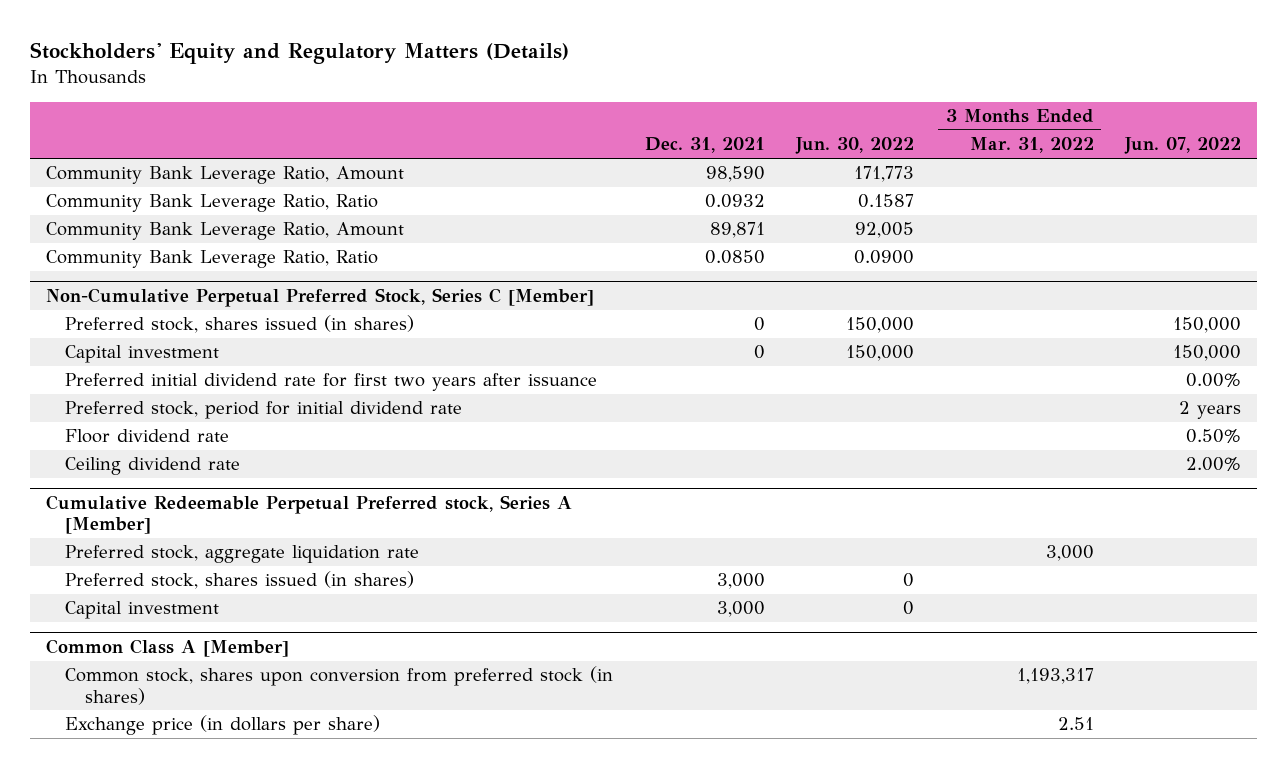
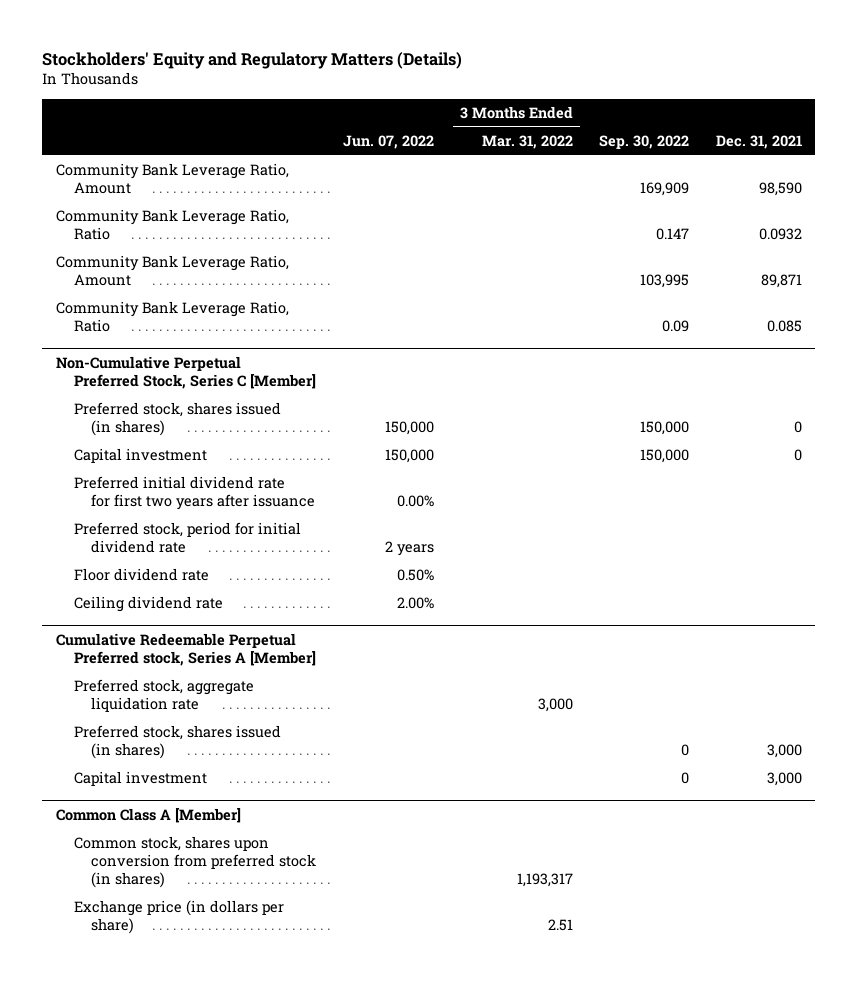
[795,137,915,155] Jun. 30, 2022 -> none
none -> [599,134,690,149] Sep. 30, 2022
[704,250,765,265] 0.0850 -> [766,320,802,333] 0.085

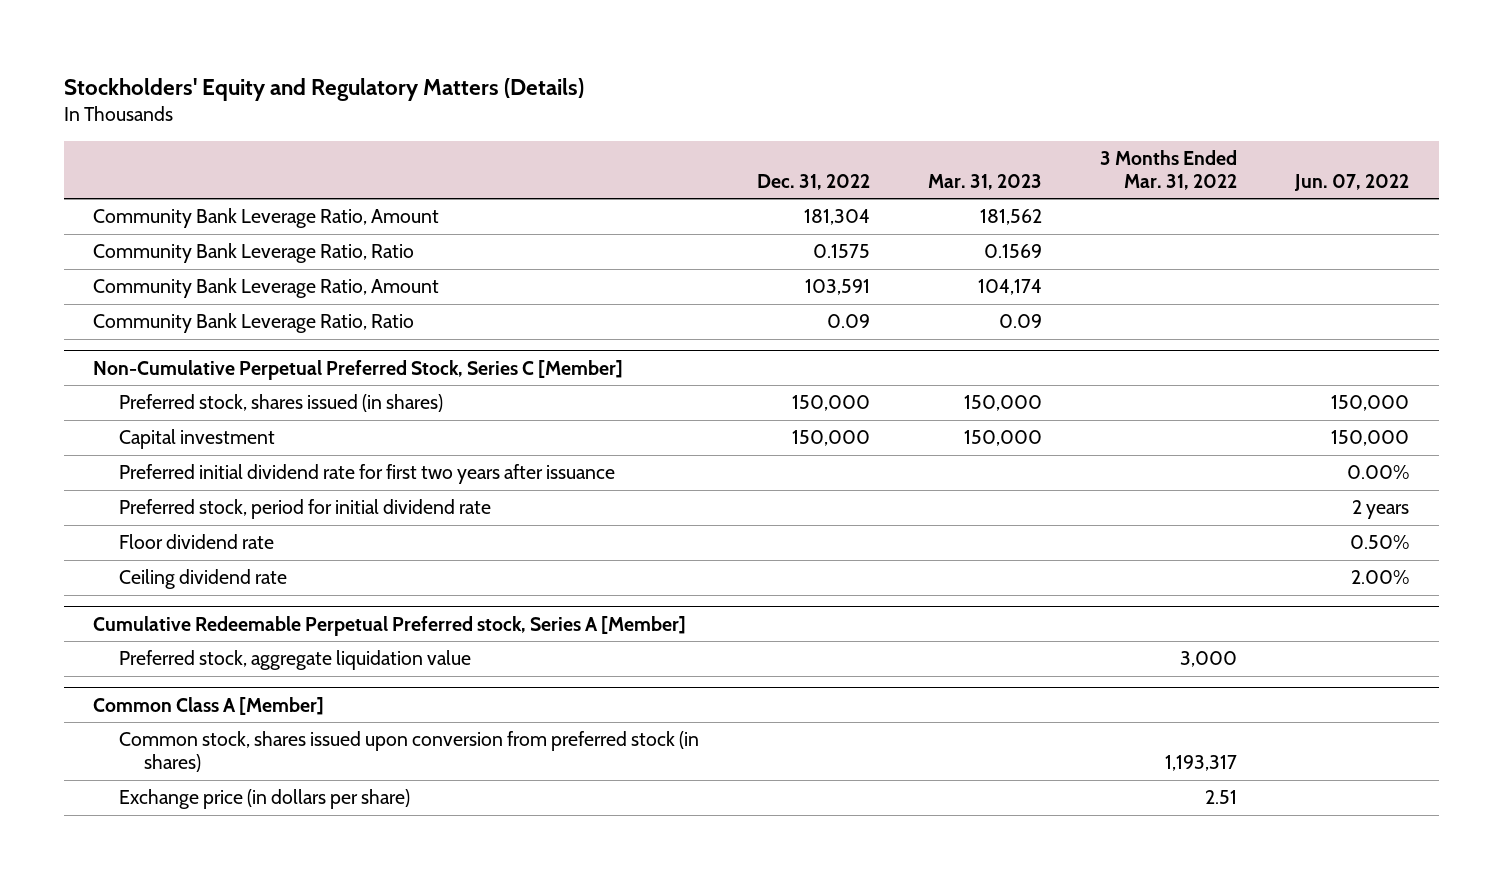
[599,134,690,149] Sep. 30, 2022 -> none
[715,134,802,149] Dec. 31, 2021 -> none
none -> [756,173,870,190] Dec. 31, 2022
none -> [927,173,1042,190] Mar. 31, 2023
[73,725,281,760] Preferred stock, shares issued (in shares) -> none
[73,771,207,787] Capital investment -> none
[73,679,254,713] Preferred stock, aggregate liquidation rate -> [118,650,471,671] Preferred stock, aggregate liquidation value
[73,836,317,888] Common stock, shares upon conversion from preferred stock (in shares) -> [118,731,699,773] Common stock, shares issued upon conversion from preferred stock (in shares)

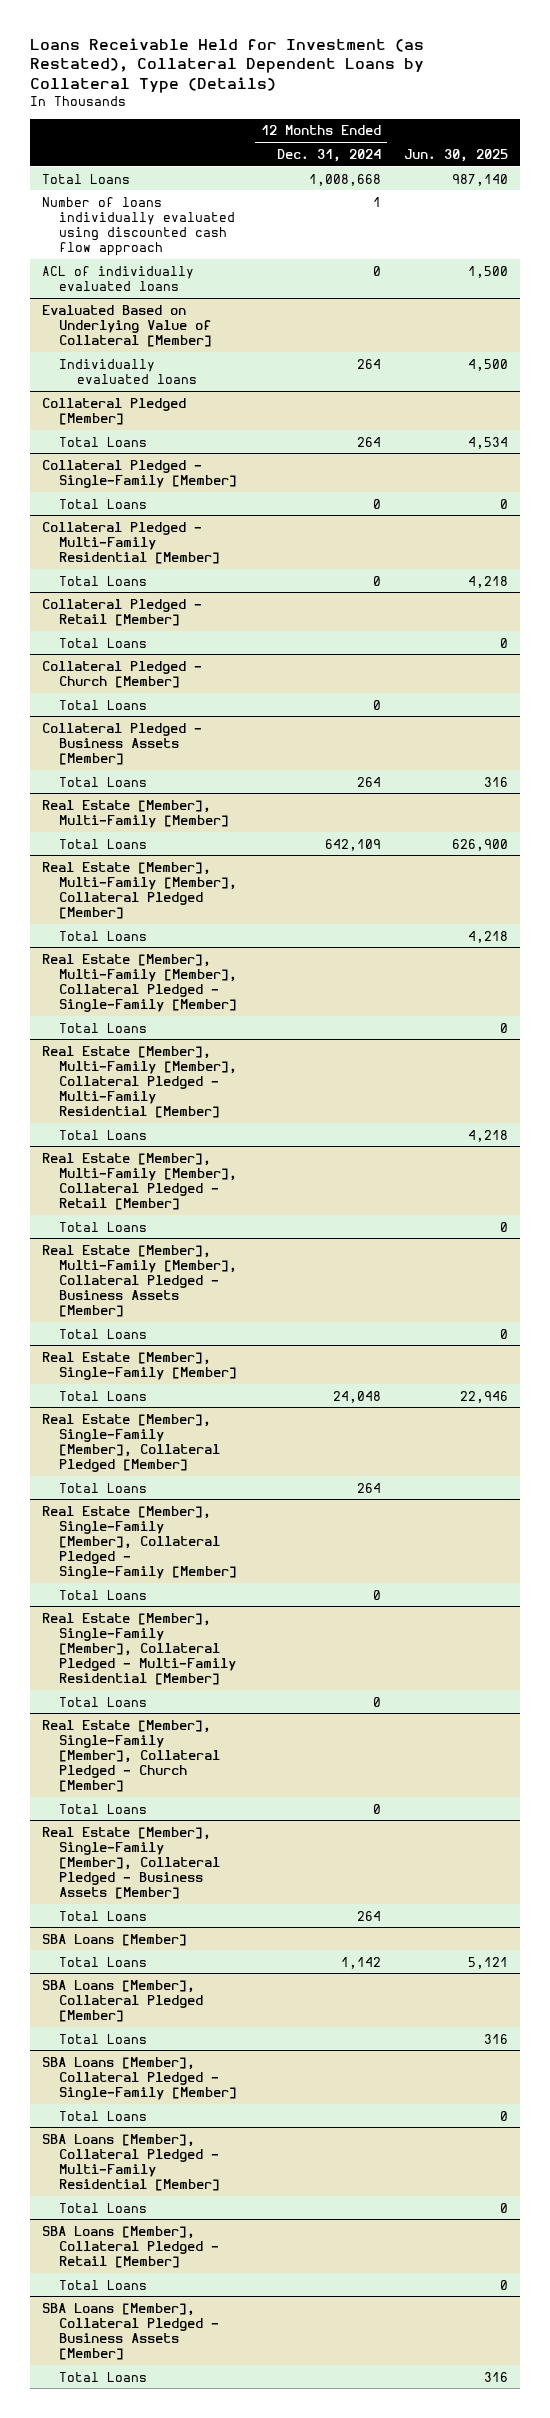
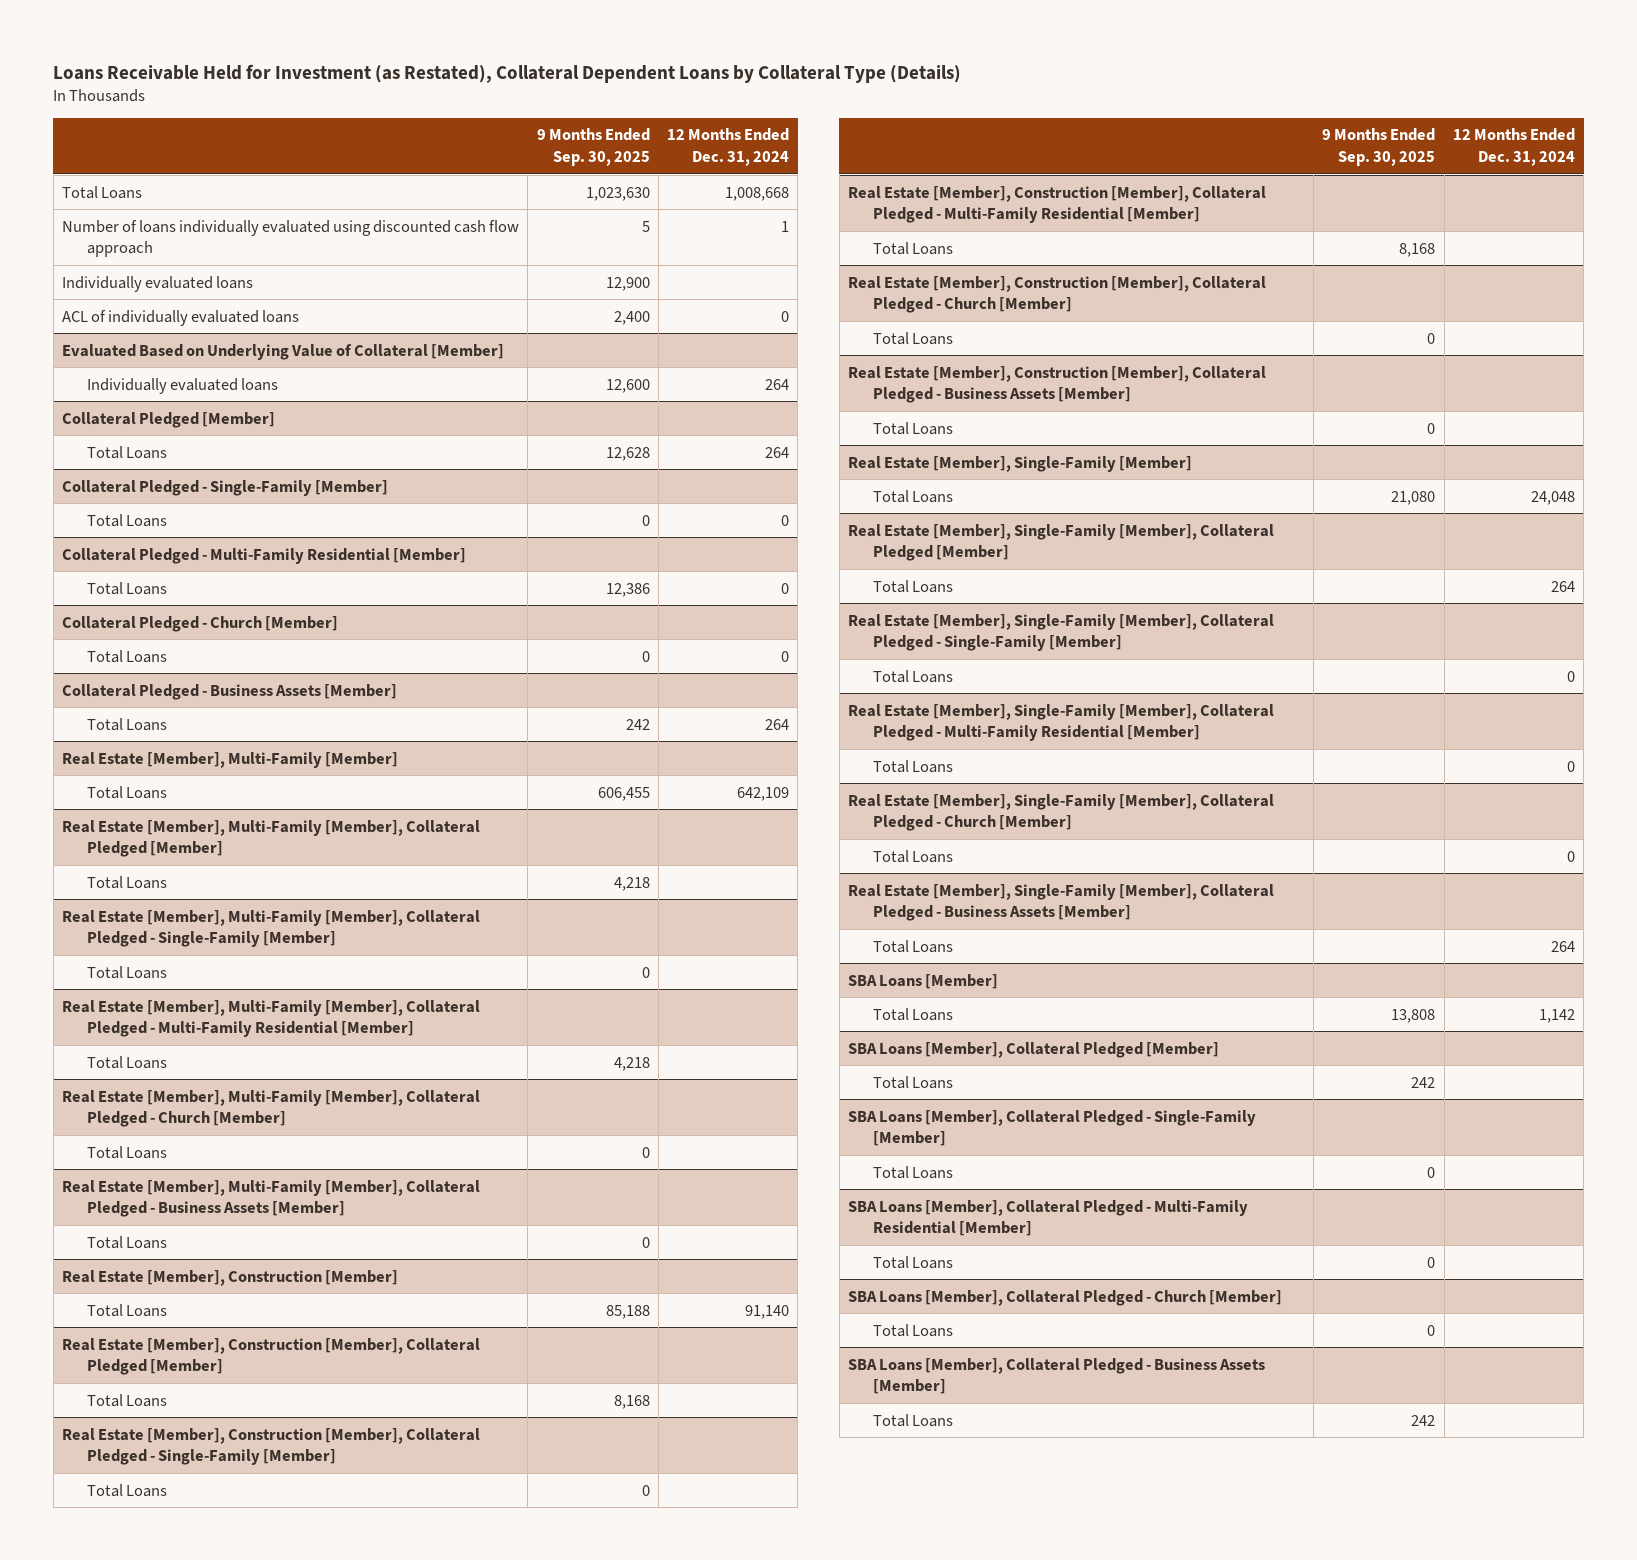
[404,148,509,162] Jun. 30, 2025 -> none
none -> [536,128,650,166] 9 Months Ended Sep. 30, 2025
none -> [62,275,254,292] Individually evaluated loans
[41,598,202,626] Collateral Pledged - Retail [Member] -> none
[59,637,148,648] Total Loans -> none
[41,1152,238,1211] Real Estate [Member], Multi-Family [Member], Collateral Pledged - Retail [Member] -> [62,1089,481,1127] Real Estate [Member], Multi-Family [Member], Collateral Pledged - Church [Member]
none -> [62,1269,399,1286] Real Estate [Member], Construction [Member]
none -> [86,1303,167,1317] Total Loans
none -> [62,1337,481,1375] Real Estate [Member], Construction [Member], Collateral Pledged [Member]
none -> [86,1393,167,1407] Total Loans
none -> [62,1427,481,1465] Real Estate [Member], Construction [Member], Collateral Pledged - Single-Family [Member]
none -> [86,1483,167,1497] Total Loans
none -> [847,185,1266,223] Real Estate [Member], Construction [Member], Collateral Pledged - Multi-Family Residential [Member]
none -> [872,241,953,255] Total Loans
none -> [847,275,1266,313] Real Estate [Member], Construction [Member], Collateral Pledged - Church [Member]
none -> [872,331,953,345] Total Loans
none -> [847,365,1266,403] Real Estate [Member], Construction [Member], Collateral Pledged - Business Assets [Member]
none -> [872,421,953,435] Total Loans
[41,2225,220,2268] SBA Loans [Member], Collateral Pledged - Retail [Member] -> [847,1289,1282,1306] SBA Loans [Member], Collateral Pledged - Church [Member]

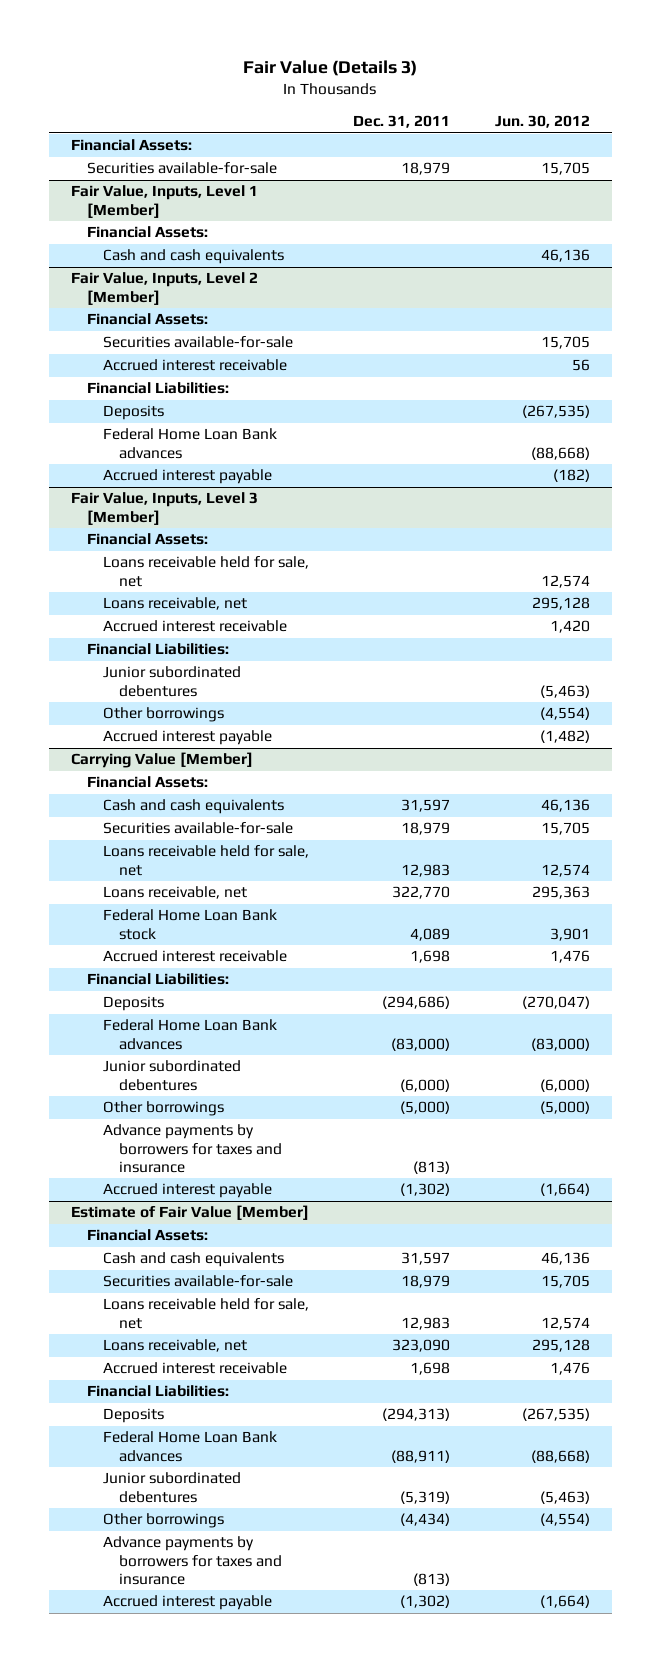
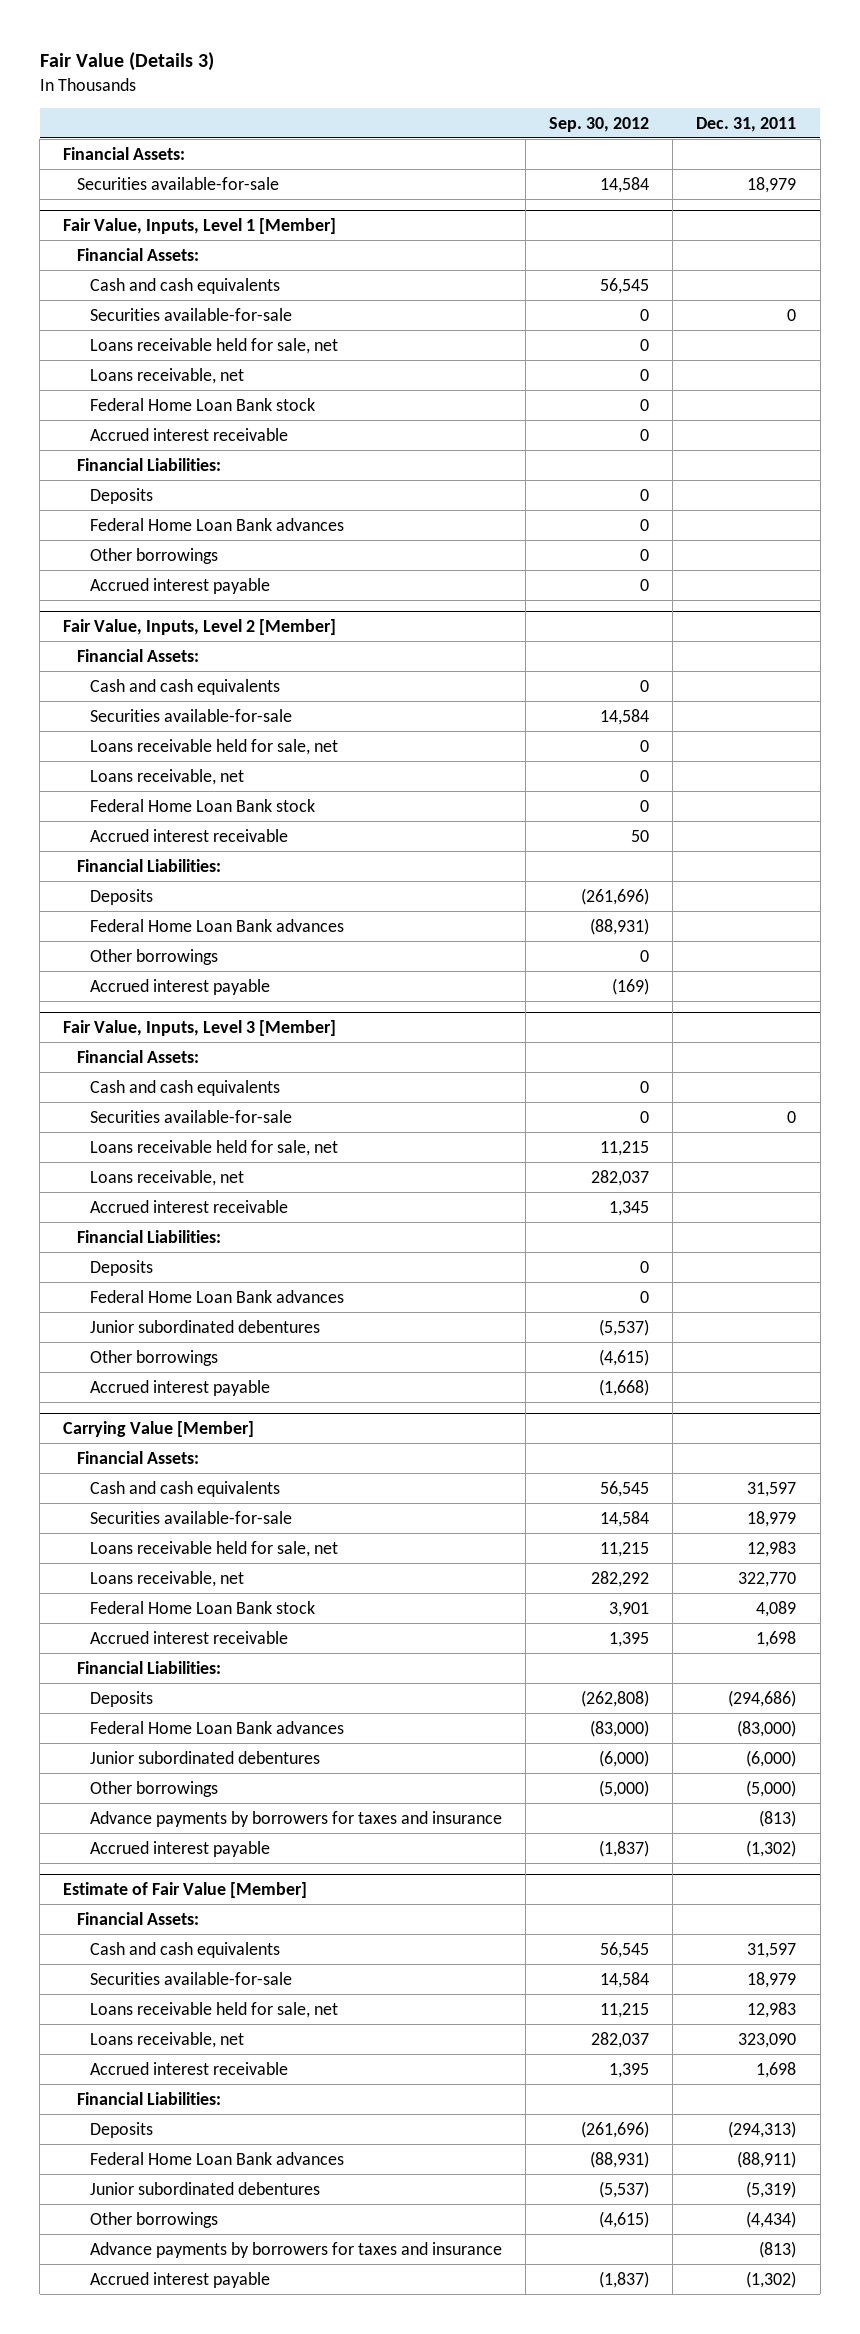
[494,115,590,129] Jun. 30, 2012 -> none
none -> [549,116,650,132] Sep. 30, 2012
none -> [90,307,293,321] Securities available-for-sale
none -> [90,337,339,354] Loans receivable held for sale, net
none -> [90,367,245,384] Loans receivable, net
none -> [90,397,316,411] Federal Home Loan Bank stock
none -> [90,427,289,441] Accrued interest receivable
none -> [76,457,221,471] Financial Liabilities:
none -> [90,487,154,504] Deposits
none -> [90,517,345,531] Federal Home Loan Bank advances
none -> [90,547,219,564] Other borrowings
none -> [90,577,271,594] Accrued interest payable
none -> [90,678,281,695] Cash and cash equivalents
none -> [90,738,339,755] Loans receivable held for sale, net
none -> [90,768,245,785] Loans receivable, net
none -> [90,798,316,812] Federal Home Loan Bank stock
none -> [90,948,219,965] Other borrowings
none -> [90,1079,281,1096] Cash and cash equivalents
none -> [90,1109,293,1123] Securities available-for-sale
none -> [90,1259,154,1276] Deposits
none -> [90,1289,345,1303] Federal Home Loan Bank advances

